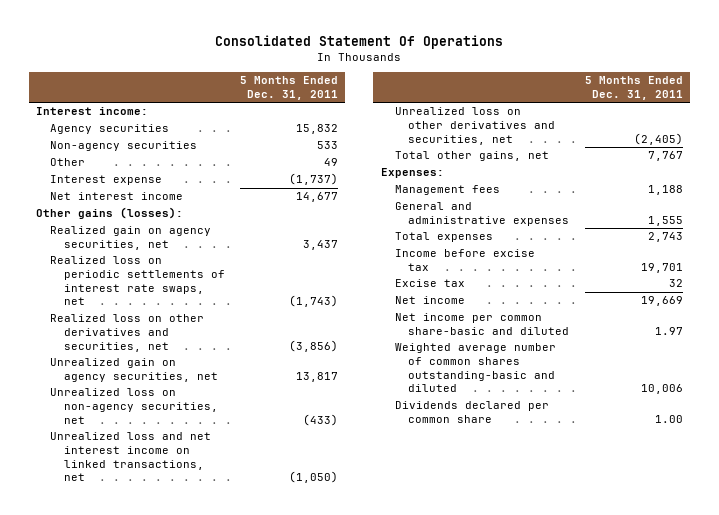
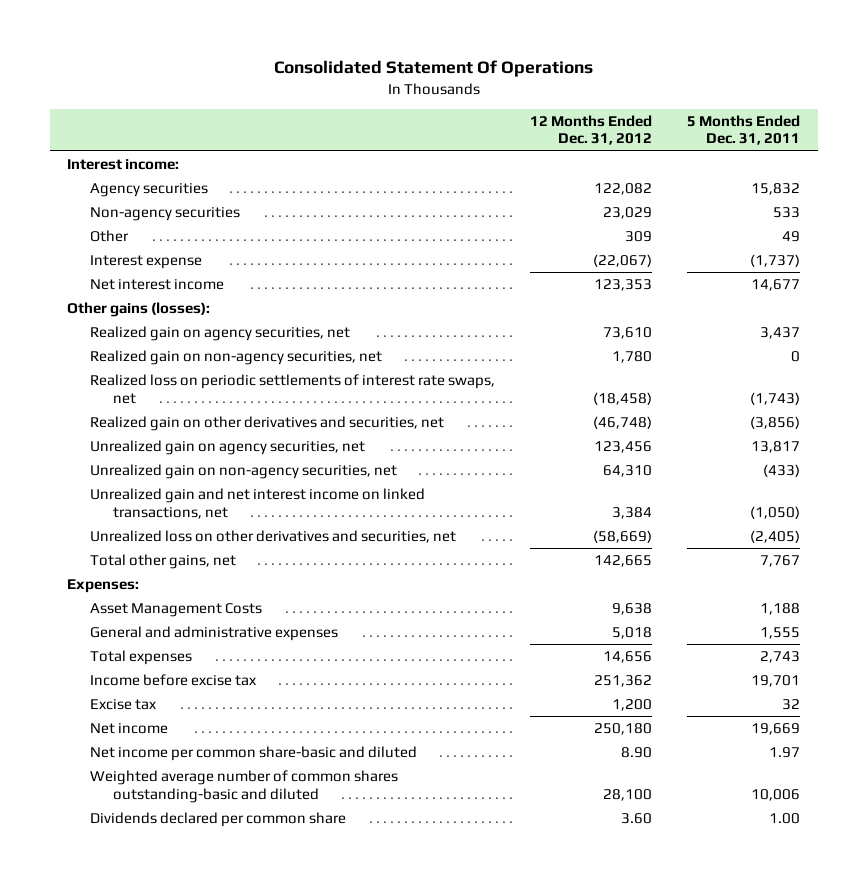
none -> [530,114,653,146] 12 Months Ended Dec. 31, 2012
none -> [89,350,382,366] Realized gain on non-agency securities, net
[49,314,204,352] Realized loss on other derivatives and securities, net -> [89,416,444,432] Realized gain on other derivatives and securities, net
[49,388,218,424] Unrealized loss on non-agency securities, net -> [89,464,397,480] Unrealized gain on non-agency securities, net
[49,432,211,482] Unrealized loss and net interest income on linked transactions, net -> [89,488,425,519] Unrealized gain and net interest income on linked transactions, net
[394,185,500,196] Management fees -> [89,603,262,618] Asset Management Costs

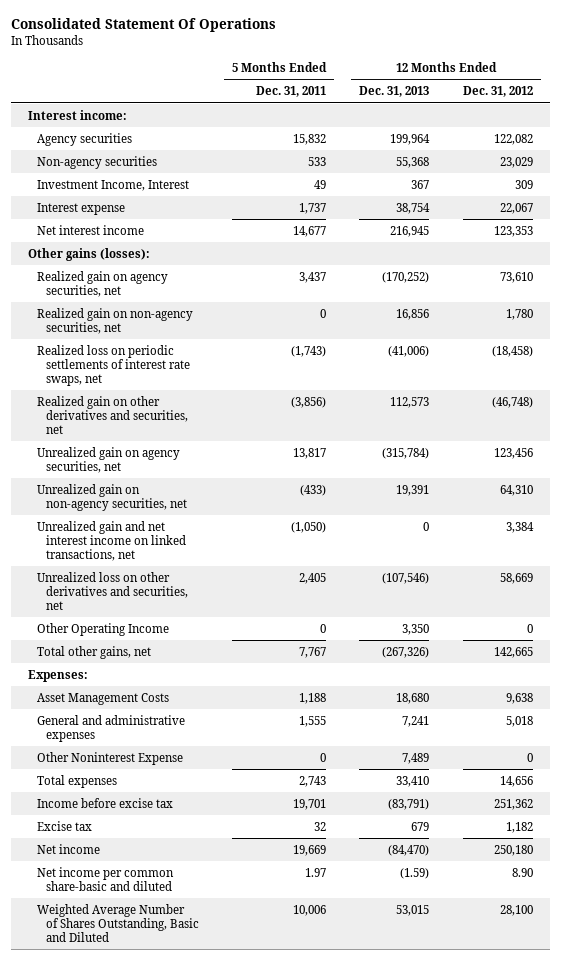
none -> [359,86,430,98] Dec. 31, 2013
[89,230,129,243] Other -> [36,179,189,191] Investment Income, Interest
[593,254,653,268] (22,067) -> [499,202,533,214] 22,067
[750,254,801,268] (1,737) -> [299,202,327,214] 1,737
[593,530,653,544] (58,669) -> [499,572,533,584] 58,669
[750,530,801,544] (2,405) -> [299,572,327,584] 2,405
none -> [36,622,169,636] Other Operating Income
none -> [36,751,183,765] Other Noninterest Expense
[612,699,653,712] 1,200 -> [505,821,533,833] 1,182
[89,812,346,828] Dividends declared per common share -> none
[89,770,398,803] Weighted average number of common shares outstanding-basic and diluted -> [36,903,199,943] Weighted Average Number of Shares Outstanding, Basic and Diluted

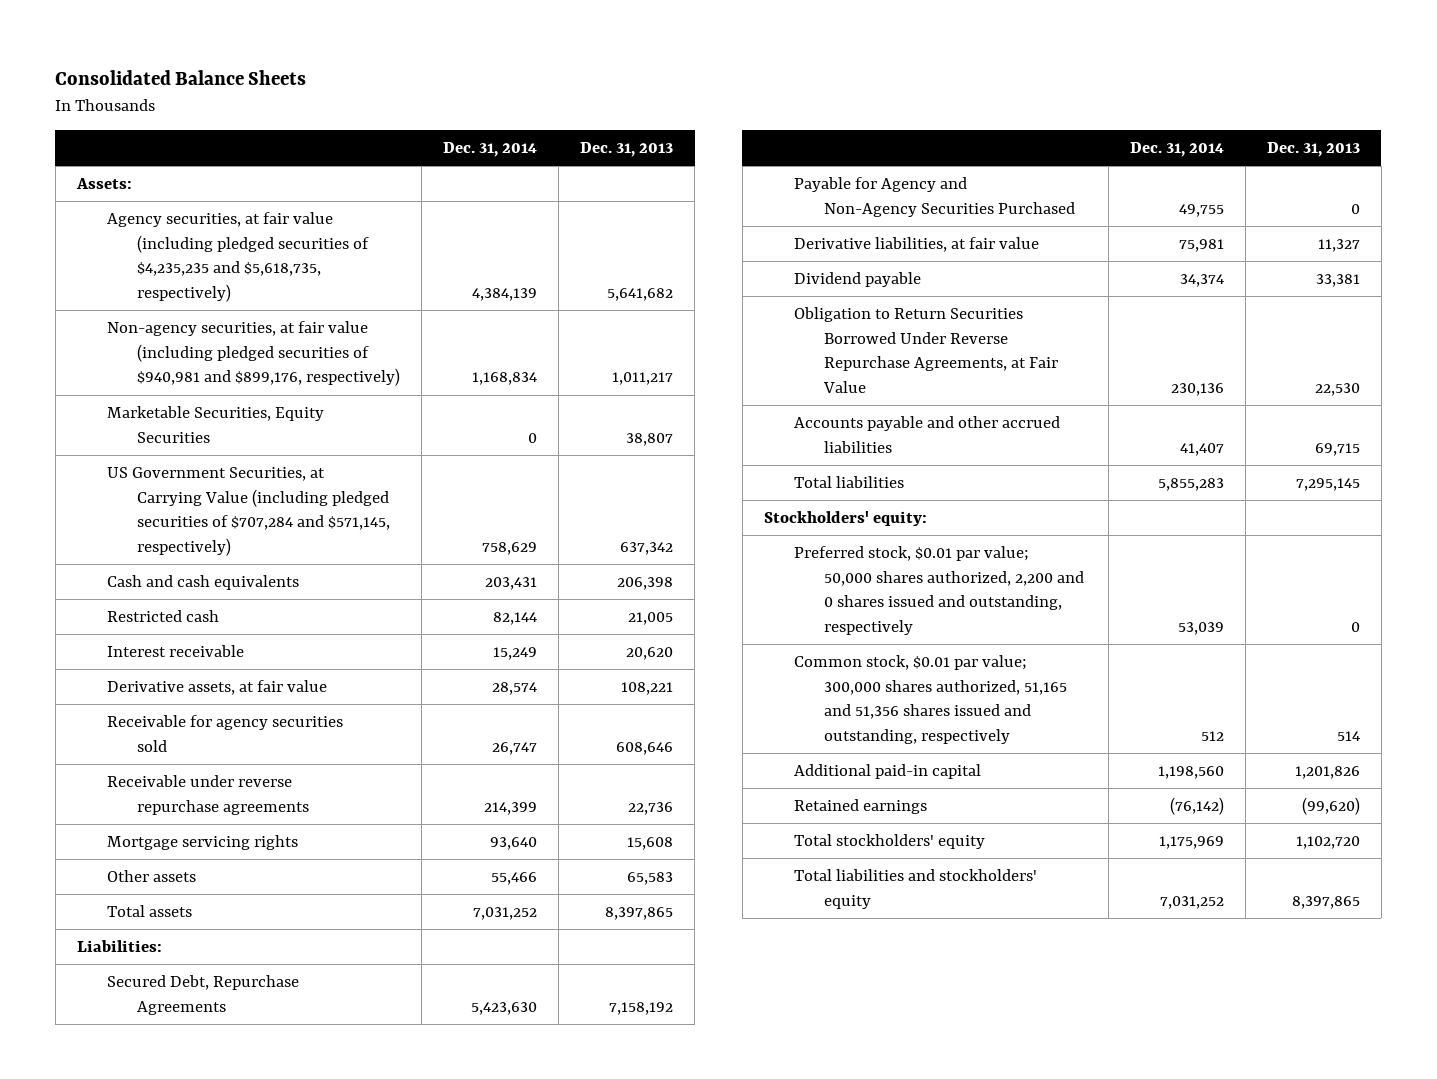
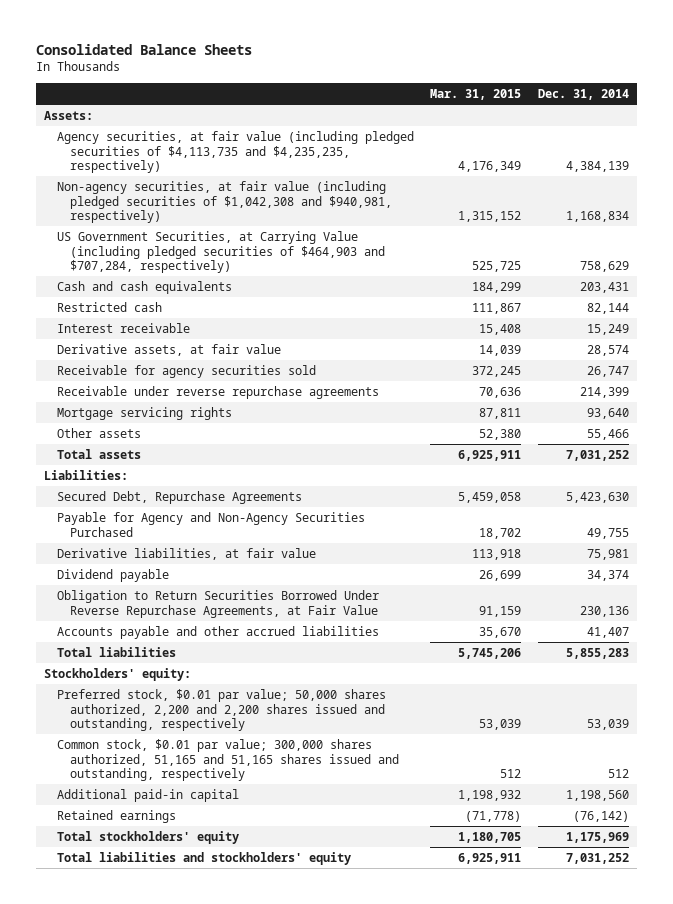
[580,142,674,158] Dec. 31, 2013 -> none
none -> [430,89,522,101] Mar. 31, 2015
[107,406,325,443] Marketable Securities, Equity Securities -> none
[107,212,370,303] Agency securities, at fair value (including pledged securities of $4,235,235 and $5,618,735, respectively) -> [57,130,415,174] Agency securities, at fair value (including pledged securities of $4,113,735 and $4,235,235, respectively)
[107,321,401,387] Non-agency securities, at fair value (including pledged securities of $940,981 and $899,176, respectively) -> [57,180,393,224] Non-agency securities, at fair value (including pledged securities of $1,042,308 and $940,981, respectively)
[107,467,391,557] US Government Securities, at Carrying Value (including pledged securities of $707,284 and $571,145, respectively) -> [57,230,386,274] US Government Securities, at Carrying Value (including pledged securities of $464,903 and $707,284, respectively)
[793,546,1085,636] Preferred stock, $0.01 par value; 50,000 shares authorized, 2,200 and 0 shares issued and outstanding, respectively -> [57,688,387,732] Preferred stock, $0.01 par value; 50,000 shares authorized, 2,200 and 2,200 shares issued and outstanding, respectively
[793,655,1068,745] Common stock, $0.01 par value; 300,000 shares authorized, 51,165 and 51,356 shares issued and outstanding, respectively -> [57,738,400,782] Common stock, $0.01 par value; 300,000 shares authorized, 51,165 and 51,165 shares issued and outstanding, respectively

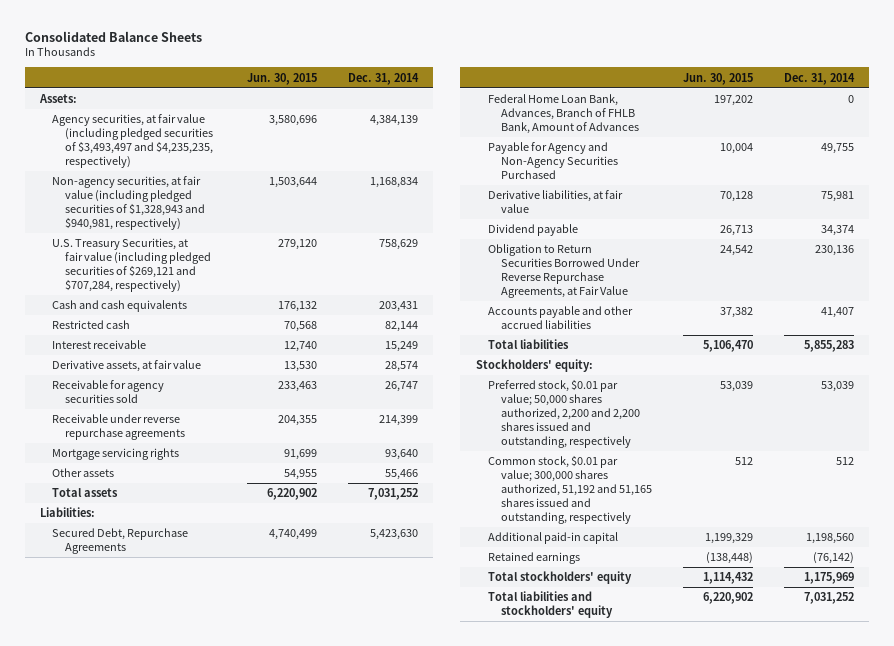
[430,89,522,101] Mar. 31, 2015 -> none
none -> [246,72,317,85] Jun. 30, 2015
[57,130,415,174] Agency securities, at fair value (including pledged securities of $4,113,735 and $4,235,235, respectively) -> [52,114,213,169] Agency securities, at fair value (including pledged securities of $3,493,497 and $4,235,235, respectively)
[57,180,393,224] Non-agency securities, at fair value (including pledged securities of $1,042,308 and $940,981, respectively) -> [52,176,205,231] Non-agency securities, at fair value (including pledged securities of $1,328,943 and $940,981, respectively)
[57,230,386,274] US Government Securities, at Carrying Value (including pledged securities of $464,903 and $707,284, respectively) -> [52,238,211,293] U.S. Treasury Securities, at fair value (including pledged securities of $269,121 and $707,284, respectively)
none -> [488,94,639,135] Federal Home Loan Bank, Advances, Branch of FHLB Bank, Amount of Advances
[57,738,400,782] Common stock, $0.01 par value; 300,000 shares authorized, 51,165 and 51,165 shares issued and outstanding, respectively -> [488,455,652,524] Common stock, $0.01 par value; 300,000 shares authorized, 51,192 and 51,165 shares issued and outstanding, respectively

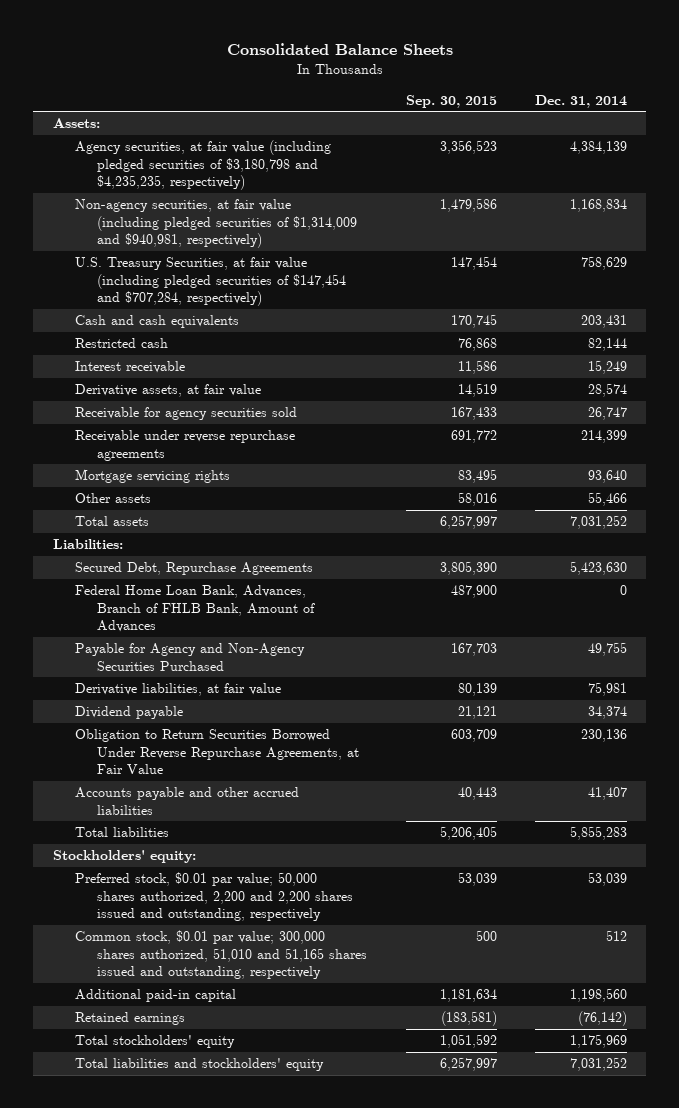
[246,72,317,85] Jun. 30, 2015 -> none
none -> [405,94,497,108] Sep. 30, 2015
[52,114,213,169] Agency securities, at fair value (including pledged securities of $3,493,497 and $4,235,235, respectively) -> [75,140,332,191] Agency securities, at fair value (including pledged securities of $3,180,798 and $4,235,235, respectively)
[52,176,205,231] Non-agency securities, at fair value (including pledged securities of $1,328,943 and $940,981, respectively) -> [75,199,358,249] Non-agency securities, at fair value (including pledged securities of $1,314,009 and $940,981, respectively)
[52,238,211,293] U.S. Treasury Securities, at fair value (including pledged securities of $269,121 and $707,284, respectively) -> [75,257,347,307] U.S. Treasury Securities, at fair value (including pledged securities of $147,454 and $707,284, respectively)
[488,455,652,524] Common stock, $0.01 par value; 300,000 shares authorized, 51,192 and 51,165 shares issued and outstanding, respectively -> [75,930,368,980] Common stock, $0.01 par value; 300,000 shares authorized, 51,010 and 51,165 shares issued and outstanding, respectively

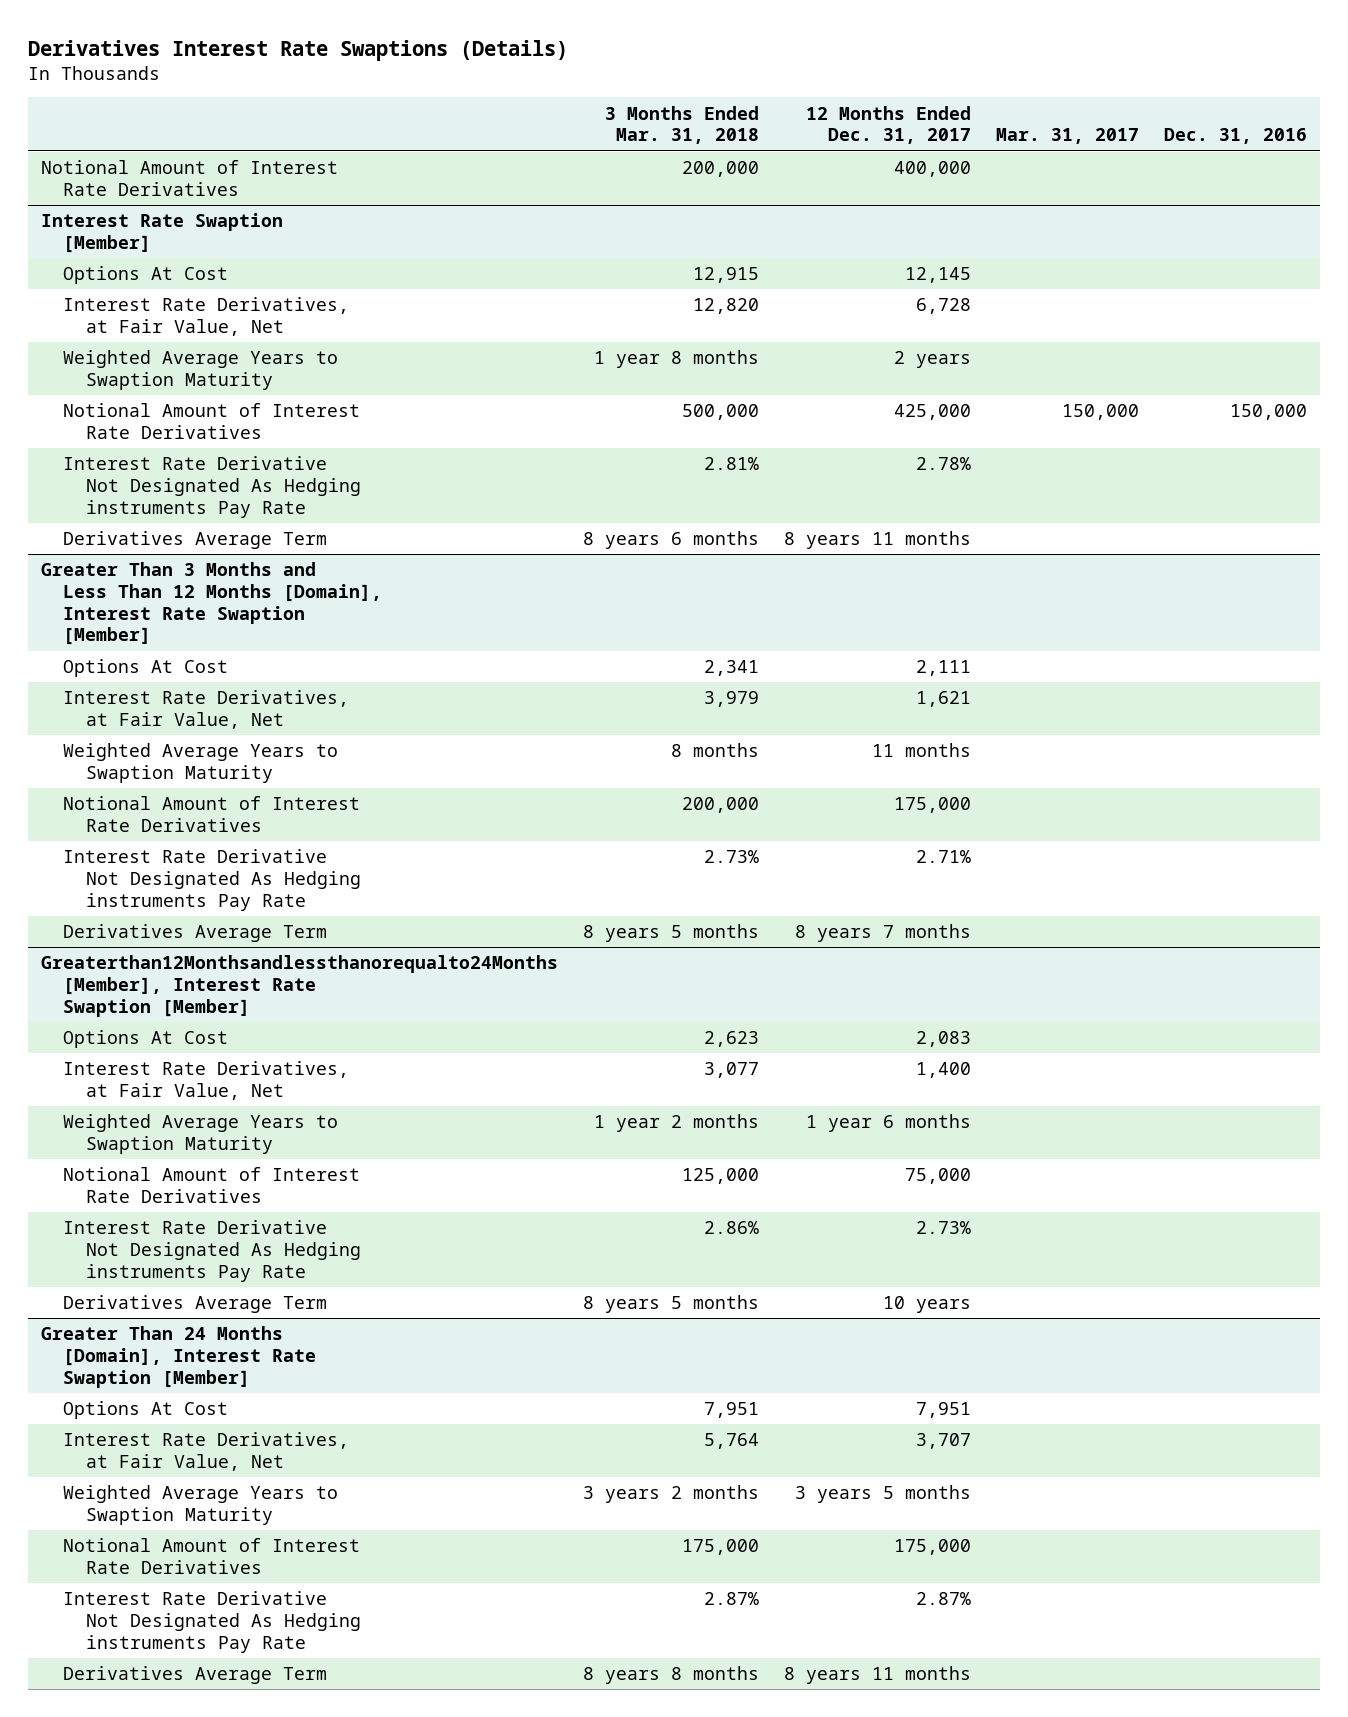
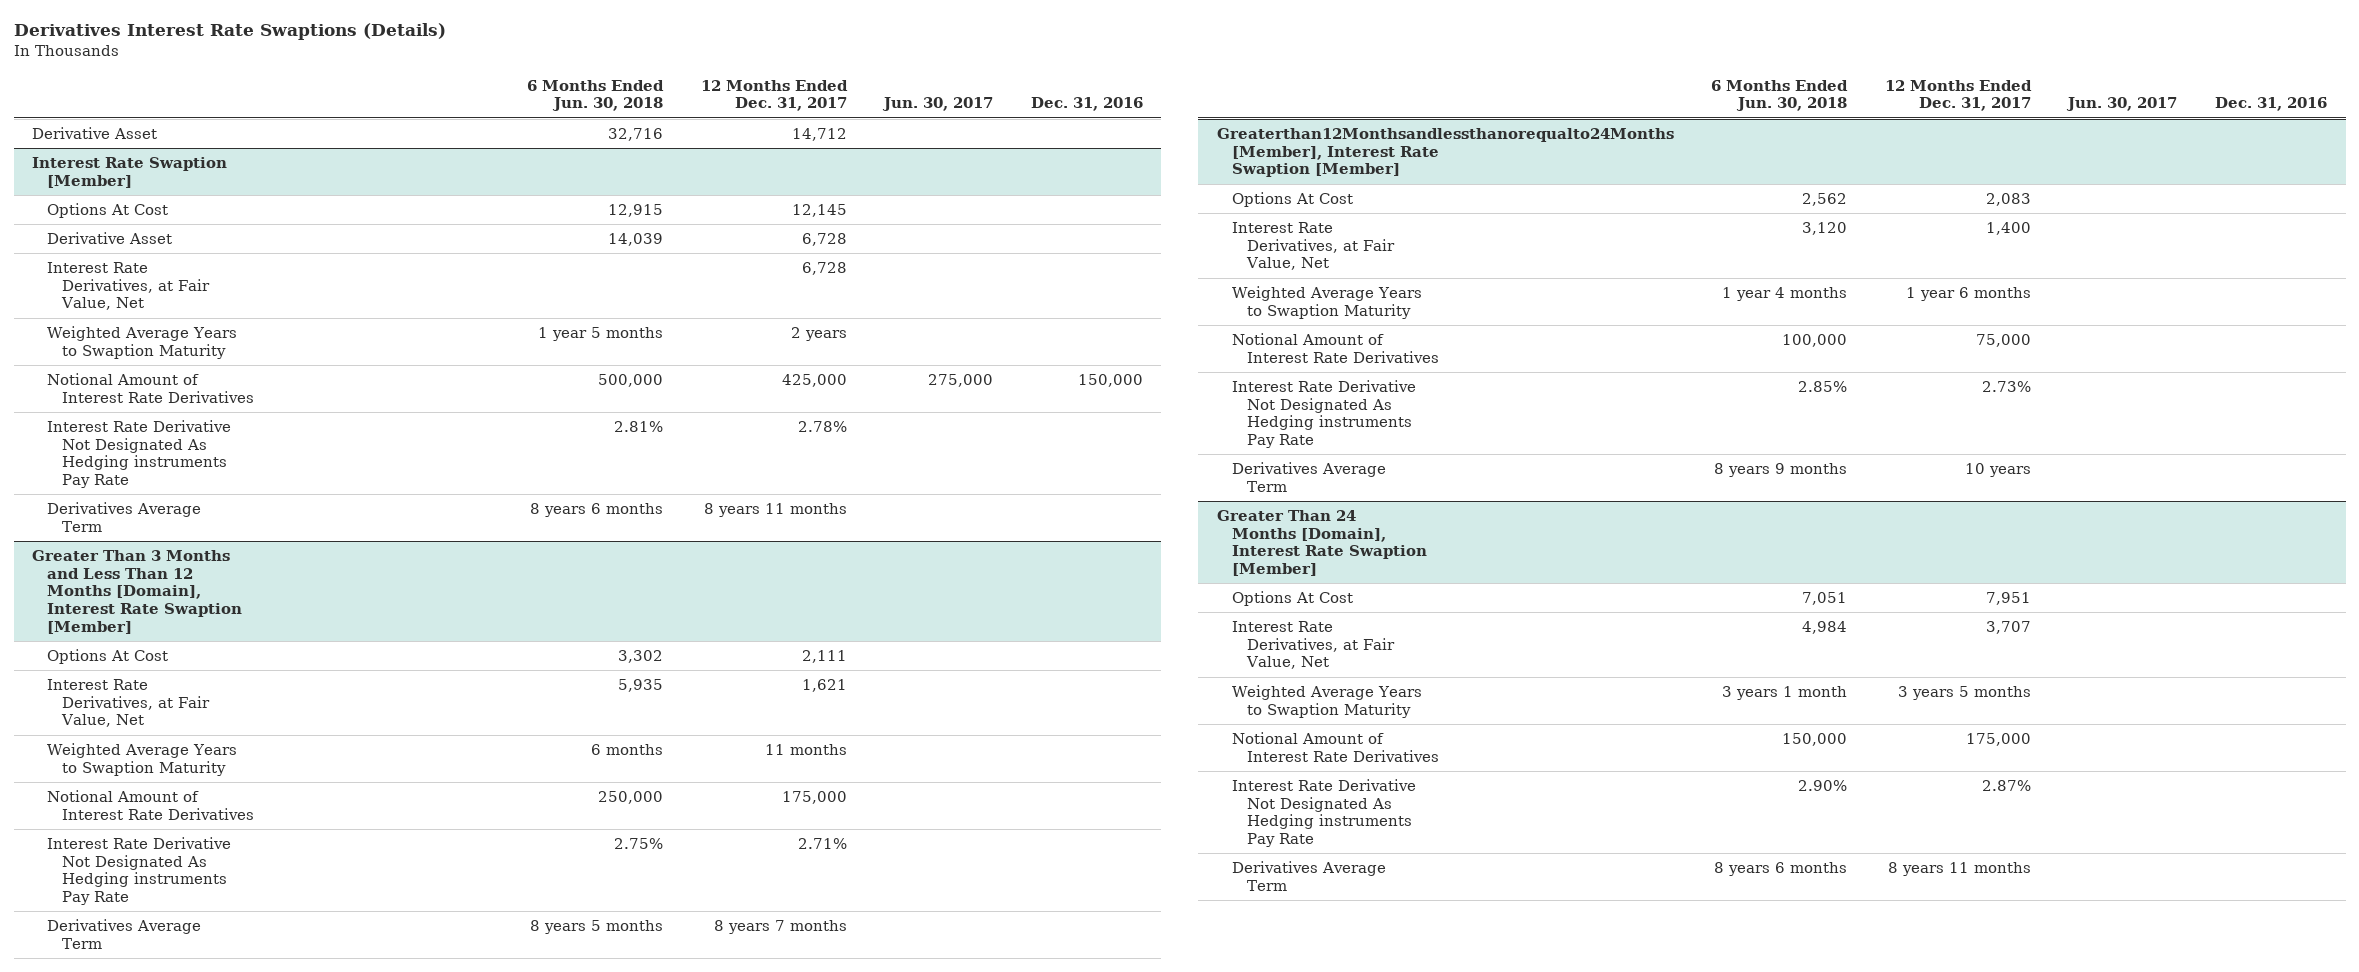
[604,105,759,145] 3 Months Ended Mar. 31, 2018 -> none
[996,128,1140,145] Mar. 31, 2017 -> none
none -> [526,79,664,112] 6 Months Ended Jun. 30, 2018
none -> [882,97,994,112] Jun. 30, 2017
[40,160,338,196] Notional Amount of Interest Rate Derivatives -> none
none -> [32,126,158,139] Derivative Asset
none -> [47,231,173,244] Derivative Asset

